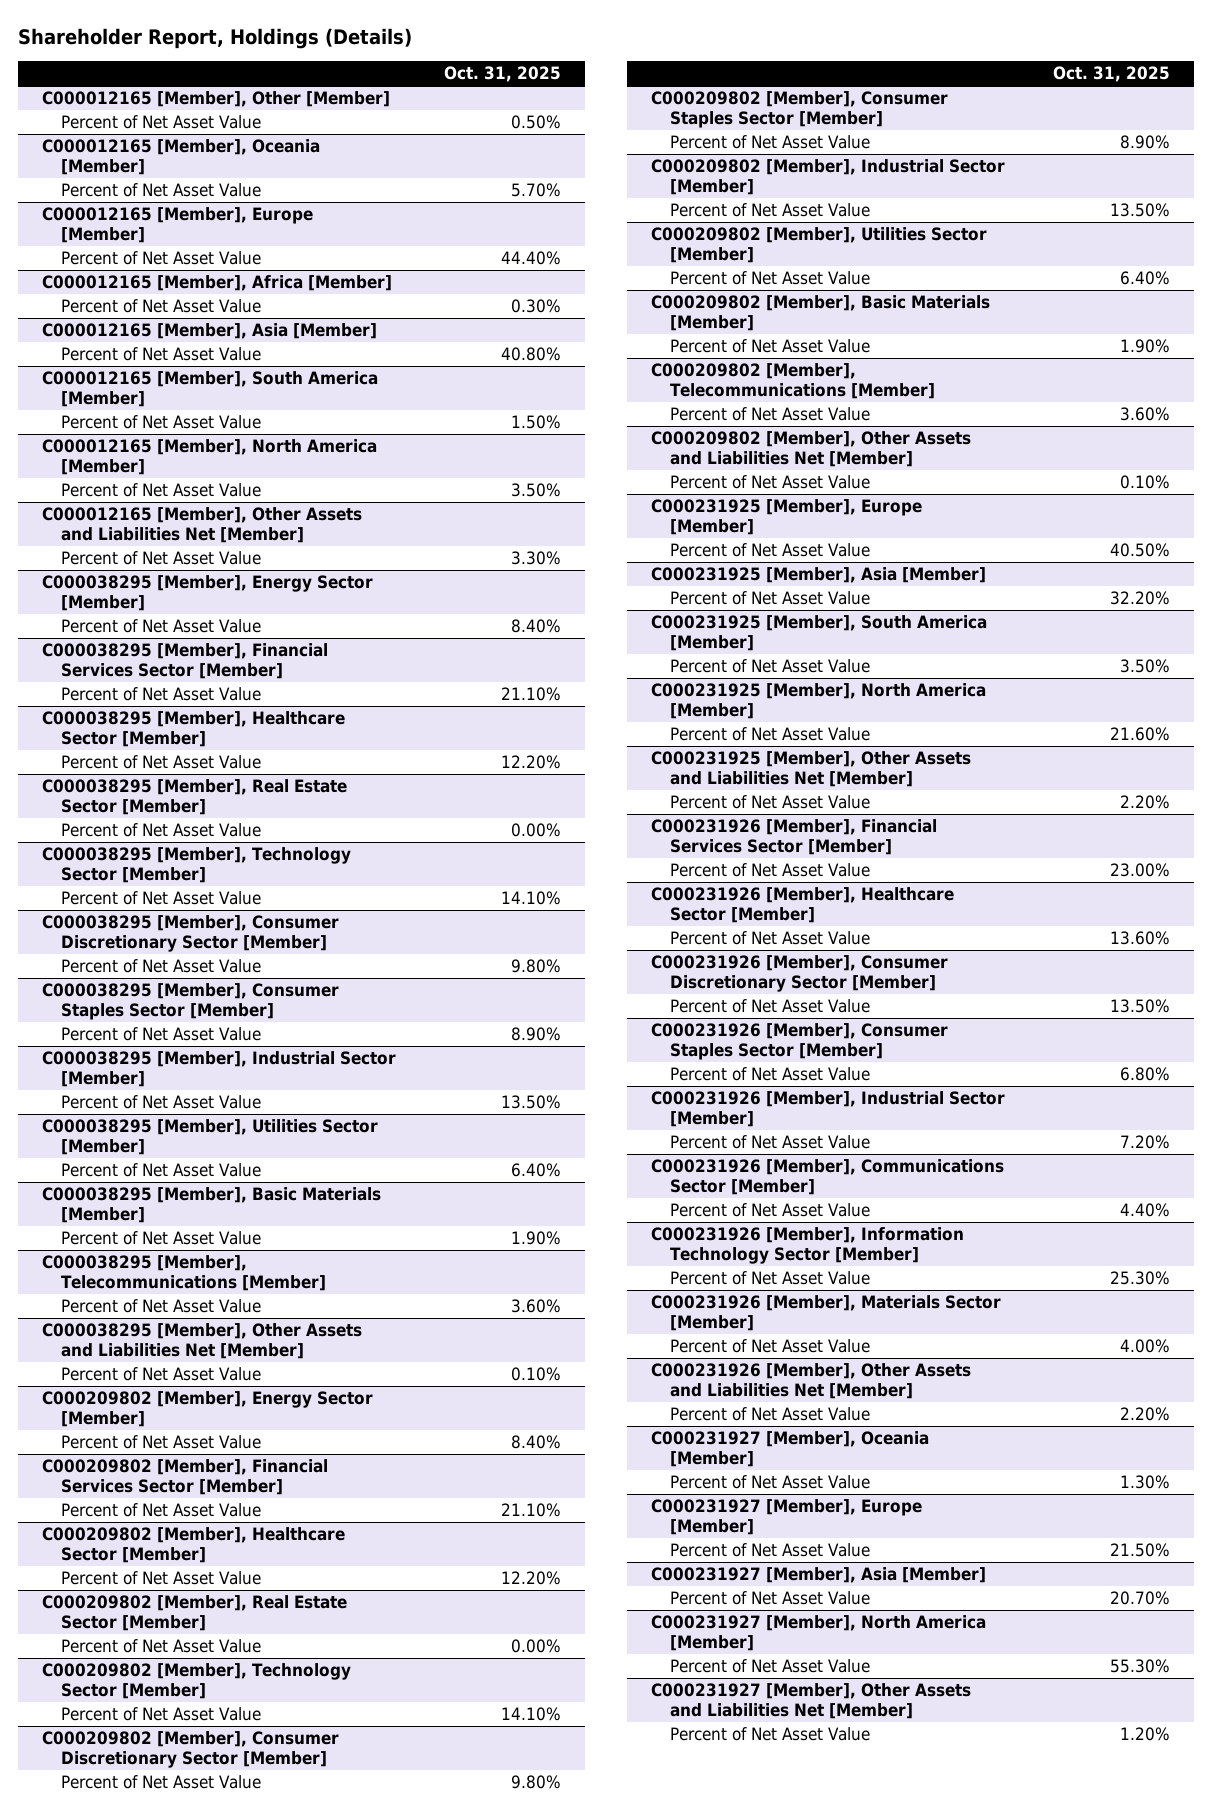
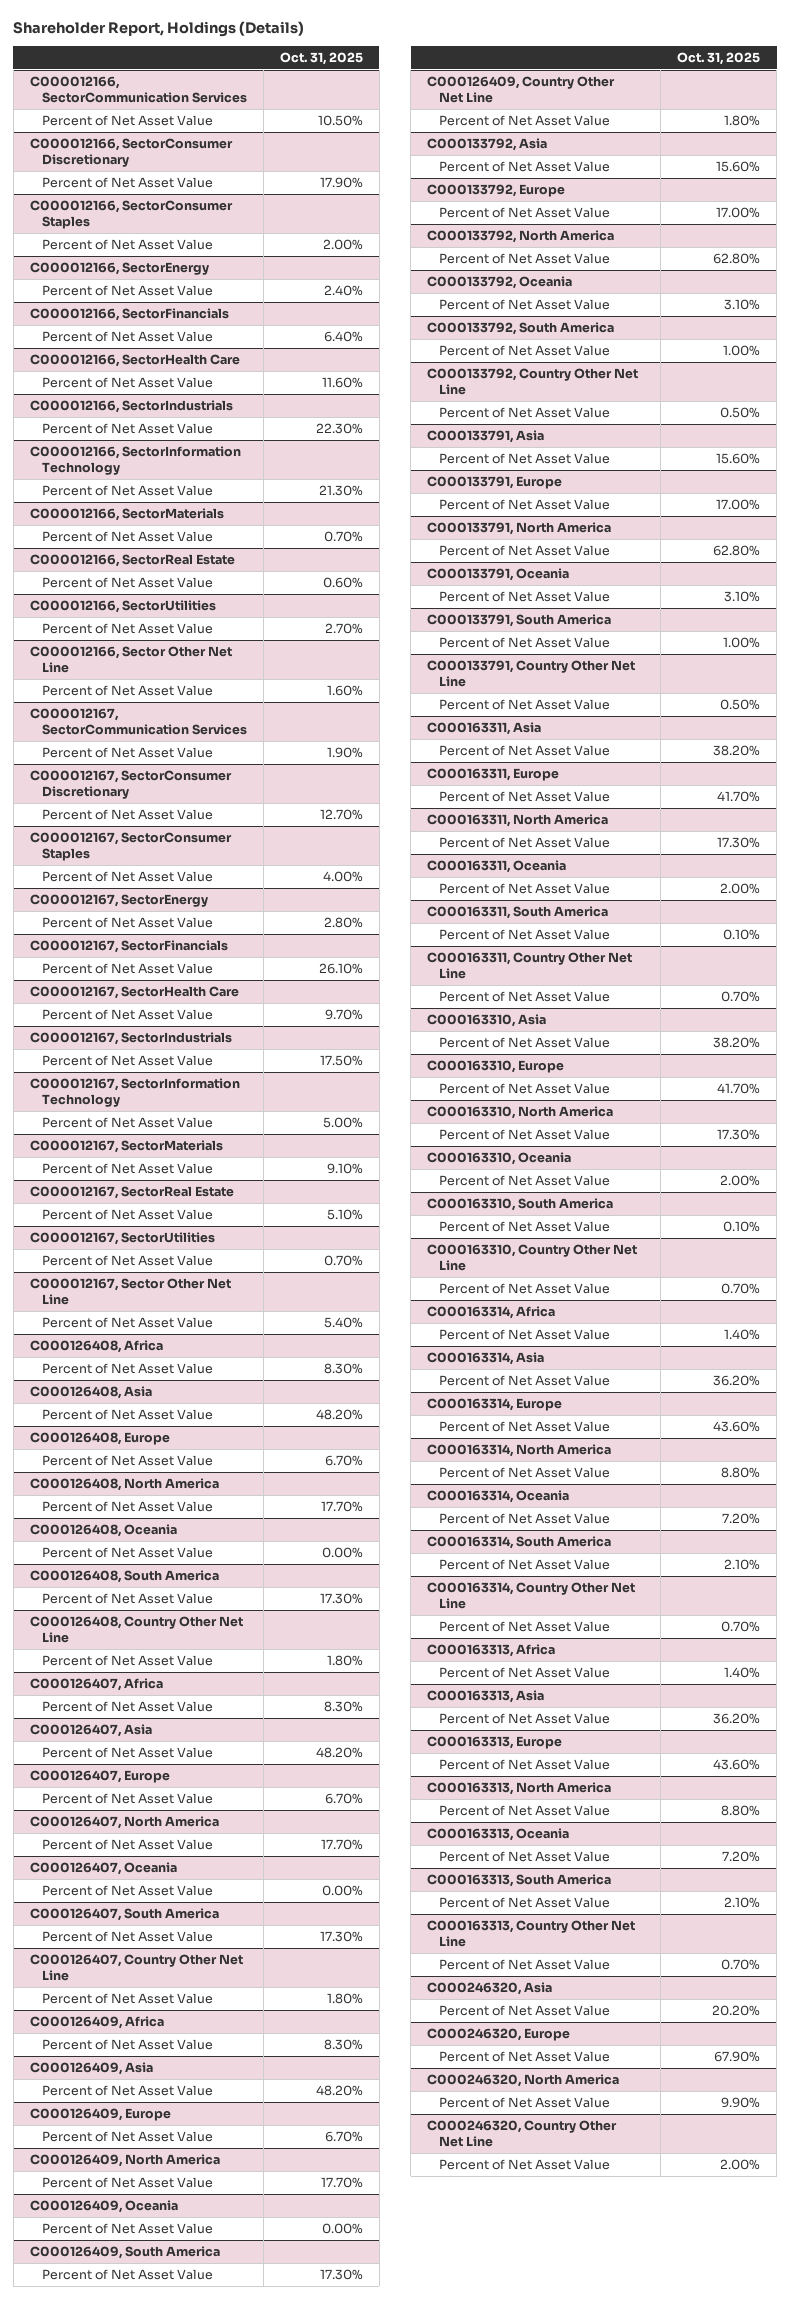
[42,91,391,108] C000012165 [Member], Other [Member] -> none
[42,139,321,175] C000012165 [Member], Oceania [Member] -> none
[42,207,314,243] C000012165 [Member], Europe [Member] -> none
[42,275,393,292] C000012165 [Member], Africa [Member] -> none
[42,323,378,340] C000012165 [Member], Asia [Member] -> none
[61,347,262,362] Percent of Net Asset Value -> none
[42,371,379,407] C000012165 [Member], South America [Member] -> none
[61,415,262,430] Percent of Net Asset Value -> none
[42,439,378,475] C000012165 [Member], North America [Member] -> none
[61,483,262,498] Percent of Net Asset Value -> none
[42,507,363,543] C000012165 [Member], Other Assets and Liabilities Net [Member] -> none
[61,551,262,566] Percent of Net Asset Value -> none
[42,575,374,611] C000038295 [Member], Energy Sector [Member] -> none
[61,619,262,634] Percent of Net Asset Value -> none
[42,643,329,679] C000038295 [Member], Financial Services Sector [Member] -> none
[61,687,262,702] Percent of Net Asset Value -> none
[42,711,346,747] C000038295 [Member], Healthcare Sector [Member] -> none
[61,755,262,770] Percent of Net Asset Value -> none
[42,779,348,815] C000038295 [Member], Real Estate Sector [Member] -> none
[61,823,262,838] Percent of Net Asset Value -> none
[42,847,352,883] C000038295 [Member], Technology Sector [Member] -> none
[61,891,262,906] Percent of Net Asset Value -> none
[42,915,340,952] C000038295 [Member], Consumer Discretionary Sector [Member] -> none
[61,959,262,974] Percent of Net Asset Value -> none
[42,983,340,1020] C000038295 [Member], Consumer Staples Sector [Member] -> none
[61,1027,262,1042] Percent of Net Asset Value -> none
[42,1051,397,1087] C000038295 [Member], Industrial Sector [Member] -> none
[61,1095,262,1110] Percent of Net Asset Value -> none
[42,1119,379,1155] C000038295 [Member], Utilities Sector [Member] -> none
none -> [29,76,247,104] C000012166, SectorCommunication Services
[511,115,562,130] 0.50% -> [317,115,363,127] 10.50%
none -> [29,138,233,168] C000012166, SectorConsumer Discretionary
[511,183,562,198] 5.70% -> [319,177,363,189] 17.90%
none -> [29,200,233,230] C000012166, SectorConsumer Staples
[501,251,562,266] 44.40% -> [322,239,363,251] 2.00%
none -> [29,262,209,276] C000012166, SectorEnergy
[511,299,562,314] 0.30% -> [323,285,363,297] 2.40%
none -> [29,308,229,322] C000012166, SectorFinancials
[42,1187,382,1223] C000038295 [Member], Basic Materials [Member] -> none
none -> [29,354,240,368] C000012166, SectorHealth Care
none -> [41,377,213,389] Percent of Net Asset Value
none -> [29,400,233,414] C000012166, SectorIndustrials
none -> [41,423,213,435] Percent of Net Asset Value
none -> [29,446,241,476] C000012166, SectorInformation Technology
none -> [41,485,213,497] Percent of Net Asset Value
none -> [29,508,224,522] C000012166, SectorMaterials
none -> [41,531,213,543] Percent of Net Asset Value
none -> [29,554,235,568] C000012166, SectorReal Estate
none -> [41,577,213,589] Percent of Net Asset Value
none -> [29,600,216,614] C000012166, SectorUtilities
none -> [41,623,213,635] Percent of Net Asset Value
none -> [29,646,232,674] C000012166, Sector Other Net Line
none -> [41,685,213,697] Percent of Net Asset Value
none -> [29,708,247,736] C000012167, SectorCommunication Services
[42,1255,327,1291] C000038295 [Member], Telecommunications [Member] -> none
[42,1323,363,1359] C000038295 [Member], Other Assets and Liabilities Net [Member] -> none
[42,1391,374,1427] C000209802 [Member], Energy Sector [Member] -> none
[42,1459,329,1495] C000209802 [Member], Financial Services Sector [Member] -> none
[42,1527,346,1563] C000209802 [Member], Healthcare Sector [Member] -> none
[42,1595,348,1631] C000209802 [Member], Real Estate Sector [Member] -> none
none -> [29,770,232,800] C000012167, SectorConsumer Discretionary
[511,1299,562,1314] 3.60% -> [319,809,363,821] 12.70%
none -> [29,832,232,862] C000012167, SectorConsumer Staples
[511,1367,562,1382] 0.10% -> [322,871,363,883] 4.00%
none -> [29,894,208,908] C000012167, SectorEnergy
[511,1435,562,1450] 8.40% -> [323,917,363,929] 2.80%
none -> [29,940,228,954] C000012167, SectorFinancials
[501,1503,562,1518] 21.10% -> [318,963,363,975] 26.10%
none -> [29,986,239,1000] C000012167, SectorHealth Care
[501,1571,562,1586] 12.20% -> [324,1009,363,1021] 9.70%
none -> [29,1032,232,1046] C000012167, SectorIndustrials
none -> [41,1055,213,1067] Percent of Net Asset Value
none -> [29,1078,240,1108] C000012167, SectorInformation Technology
none -> [41,1117,213,1129] Percent of Net Asset Value
none -> [29,1140,223,1154] C000012167, SectorMaterials
none -> [41,1163,213,1175] Percent of Net Asset Value
none -> [29,1186,234,1200] C000012167, SectorReal Estate
none -> [41,1209,213,1221] Percent of Net Asset Value
none -> [29,1232,215,1246] C000012167, SectorUtilities
none -> [41,1255,213,1267] Percent of Net Asset Value
none -> [29,1278,231,1306] C000012167, Sector Other Net Line
none -> [41,1317,213,1329] Percent of Net Asset Value
none -> [29,1340,163,1354] C000126408, Africa
none -> [41,1363,213,1375] Percent of Net Asset Value
none -> [29,1386,152,1400] C000126408, Asia
none -> [41,1409,213,1421] Percent of Net Asset Value
none -> [29,1432,170,1446] C000126408, Europe
none -> [41,1455,213,1467] Percent of Net Asset Value
none -> [29,1478,219,1492] C000126408, North America
none -> [41,1501,213,1513] Percent of Net Asset Value
none -> [29,1524,177,1538] C000126408, Oceania
[42,1663,352,1699] C000209802 [Member], Technology Sector [Member] -> none
[42,1731,340,1768] C000209802 [Member], Consumer Discretionary Sector [Member] -> none
[651,91,949,128] C000209802 [Member], Consumer Staples Sector [Member] -> none
[651,159,1006,195] C000209802 [Member], Industrial Sector [Member] -> none
[651,227,988,263] C000209802 [Member], Utilities Sector [Member] -> none
[651,295,991,331] C000209802 [Member], Basic Materials [Member] -> none
[651,363,936,399] C000209802 [Member], Telecommunications [Member] -> none
[651,431,972,467] C000209802 [Member], Other Assets and Liabilities Net [Member] -> none
none -> [29,1570,219,1584] C000126408, South America
[501,1707,562,1722] 14.10% -> [319,1593,363,1605] 17.30%
none -> [29,1616,243,1644] C000126408, Country Other Net Line
[511,1775,562,1790] 9.80% -> [326,1655,363,1667] 1.80%
none -> [29,1678,163,1692] C000126407, Africa
[1120,135,1171,150] 8.90% -> [323,1701,363,1713] 8.30%
none -> [29,1724,152,1738] C000126407, Asia
[1110,203,1171,218] 13.50% -> [315,1747,363,1759] 48.20%
none -> [29,1770,170,1784] C000126407, Europe
[1120,271,1171,286] 6.40% -> [324,1793,363,1805] 6.70%
none -> [29,1816,219,1830] C000126407, North America
[1120,339,1171,354] 1.90% -> [320,1839,363,1851] 17.70%
none -> [29,1862,177,1876] C000126407, Oceania
[1120,407,1171,422] 3.60% -> [321,1885,363,1897] 0.00%
none -> [29,1908,219,1922] C000126407, South America
none -> [41,1931,213,1943] Percent of Net Asset Value
none -> [29,1954,243,1982] C000126407, Country Other Net Line
none -> [41,1993,213,2005] Percent of Net Asset Value
none -> [29,2016,164,2030] C000126409, Africa
none -> [41,2039,213,2051] Percent of Net Asset Value
none -> [29,2062,153,2076] C000126409, Asia
none -> [41,2085,213,2097] Percent of Net Asset Value
none -> [29,2108,171,2122] C000126409, Europe
none -> [41,2131,213,2143] Percent of Net Asset Value
none -> [29,2154,220,2168] C000126409, North America
none -> [41,2177,213,2189] Percent of Net Asset Value
none -> [29,2200,178,2214] C000126409, Oceania
none -> [41,2223,213,2235] Percent of Net Asset Value
none -> [29,2246,220,2260] C000126409, South America
none -> [41,2269,213,2281] Percent of Net Asset Value
none -> [427,76,616,104] C000126409, Country Other Net Line
none -> [439,115,611,127] Percent of Net Asset Value
none -> [427,138,548,152] C000133792, Asia
none -> [439,161,611,173] Percent of Net Asset Value
none -> [427,184,566,198] C000133792, Europe
none -> [439,207,611,219] Percent of Net Asset Value
none -> [427,230,615,244] C000133792, North America
none -> [439,253,611,265] Percent of Net Asset Value
none -> [427,276,573,290] C000133792, Oceania
none -> [439,299,611,311] Percent of Net Asset Value
none -> [427,322,615,336] C000133792, South America
none -> [439,345,611,357] Percent of Net Asset Value
none -> [427,368,639,396] C000133792, Country Other Net Line
none -> [439,407,611,419] Percent of Net Asset Value
none -> [427,430,545,444] C000133791, Asia
none -> [439,453,611,465] Percent of Net Asset Value
none -> [427,476,563,490] C000133791, Europe
none -> [439,499,611,511] Percent of Net Asset Value
none -> [427,522,612,536] C000133791, North America
none -> [439,545,611,557] Percent of Net Asset Value
none -> [427,568,570,582] C000133791, Oceania
none -> [439,591,611,603] Percent of Net Asset Value
none -> [427,614,612,628] C000133791, South America
none -> [439,637,611,649] Percent of Net Asset Value
none -> [427,660,636,688] C000133791, Country Other Net Line
none -> [439,699,611,711] Percent of Net Asset Value
none -> [427,722,542,736] C000163311, Asia
none -> [439,745,611,757] Percent of Net Asset Value
none -> [427,768,560,782] C000163311, Europe
none -> [439,791,611,803] Percent of Net Asset Value
none -> [427,814,609,828] C000163311, North America
none -> [439,837,611,849] Percent of Net Asset Value
none -> [427,860,567,874] C000163311, Oceania
none -> [439,883,611,895] Percent of Net Asset Value
none -> [427,906,609,920] C000163311, South America
[651,499,923,535] C000231925 [Member], Europe [Member] -> none
[651,567,987,584] C000231925 [Member], Asia [Member] -> none
[651,615,988,651] C000231925 [Member], South America [Member] -> none
[651,683,987,719] C000231925 [Member], North America [Member] -> none
[651,751,972,787] C000231925 [Member], Other Assets and Liabilities Net [Member] -> none
[651,819,938,855] C000231926 [Member], Financial Services Sector [Member] -> none
[651,887,955,923] C000231926 [Member], Healthcare Sector [Member] -> none
[651,955,949,992] C000231926 [Member], Consumer Discretionary Sector [Member] -> none
[651,1023,949,1060] C000231926 [Member], Consumer Staples Sector [Member] -> none
[651,1091,1006,1127] C000231926 [Member], Industrial Sector [Member] -> none
none -> [427,952,633,980] C000163311, Country Other Net Line
[1110,543,1171,558] 40.50% -> [721,991,761,1003] 0.70%
none -> [427,1014,547,1028] C000163310, Asia
[1110,591,1171,606] 32.20% -> [713,1037,761,1049] 38.20%
none -> [427,1060,565,1074] C000163310, Europe
[1120,659,1171,674] 3.50% -> [717,1083,761,1095] 41.70%
none -> [427,1106,614,1120] C000163310, North America
[1110,727,1171,742] 21.60% -> [717,1129,761,1141] 17.30%
none -> [427,1152,572,1166] C000163310, Oceania
[1120,795,1171,810] 2.20% -> [720,1175,761,1187] 2.00%
none -> [427,1198,614,1212] C000163310, South America
[1110,863,1171,878] 23.00% -> [723,1221,761,1233] 0.10%
none -> [427,1244,638,1272] C000163310, Country Other Net Line
[1110,931,1171,946] 13.60% -> [721,1283,761,1295] 0.70%
none -> [427,1306,556,1320] C000163314, Africa
[1110,999,1171,1014] 13.50% -> [724,1329,761,1341] 1.40%
none -> [427,1352,545,1366] C000163314, Asia
[1120,1067,1171,1082] 6.80% -> [713,1375,761,1387] 36.20%
none -> [427,1398,563,1412] C000163314, Europe
none -> [439,1421,611,1433] Percent of Net Asset Value
none -> [427,1444,612,1458] C000163314, North America
none -> [439,1467,611,1479] Percent of Net Asset Value
none -> [427,1490,570,1504] C000163314, Oceania
[651,1159,1005,1195] C000231926 [Member], Communications Sector [Member] -> none
[651,1227,965,1264] C000231926 [Member], Information Technology Sector [Member] -> none
[651,1295,1002,1331] C000231926 [Member], Materials Sector [Member] -> none
[651,1363,972,1399] C000231926 [Member], Other Assets and Liabilities Net [Member] -> none
[651,1431,930,1467] C000231927 [Member], Oceania [Member] -> none
[651,1499,923,1535] C000231927 [Member], Europe [Member] -> none
[651,1567,987,1584] C000231927 [Member], Asia [Member] -> none
[651,1615,987,1651] C000231927 [Member], North America [Member] -> none
[651,1683,972,1719] C000231927 [Member], Other Assets and Liabilities Net [Member] -> none
none -> [427,1536,612,1550] C000163314, South America
[1120,1203,1171,1218] 4.40% -> [724,1559,761,1571] 2.10%
none -> [427,1582,636,1610] C000163314, Country Other Net Line
[1110,1271,1171,1286] 25.30% -> [721,1621,761,1633] 0.70%
none -> [427,1644,556,1658] C000163313, Africa
[1120,1339,1171,1354] 4.00% -> [724,1667,761,1679] 1.40%
none -> [427,1690,545,1704] C000163313, Asia
[1120,1407,1171,1422] 2.20% -> [713,1713,761,1725] 36.20%
none -> [427,1736,563,1750] C000163313, Europe
[1120,1475,1171,1490] 1.30% -> [713,1759,761,1771] 43.60%
none -> [427,1782,612,1796] C000163313, North America
[1110,1543,1171,1558] 21.50% -> [721,1805,761,1817] 8.80%
none -> [427,1828,570,1842] C000163313, Oceania
[1110,1591,1171,1606] 20.70% -> [722,1851,761,1863] 7.20%
none -> [427,1874,612,1888] C000163313, South America
[1110,1659,1171,1674] 55.30% -> [724,1897,761,1909] 2.10%
none -> [427,1920,636,1948] C000163313, Country Other Net Line
[1120,1727,1171,1742] 1.20% -> [721,1959,761,1971] 0.70%
none -> [427,1982,553,1996] C000246320, Asia
none -> [439,2005,611,2017] Percent of Net Asset Value
none -> [427,2028,571,2042] C000246320, Europe
none -> [439,2051,611,2063] Percent of Net Asset Value
none -> [427,2074,620,2088] C000246320, North America
none -> [439,2097,611,2109] Percent of Net Asset Value
none -> [427,2120,618,2148] C000246320, Country Other Net Line
none -> [439,2159,611,2171] Percent of Net Asset Value

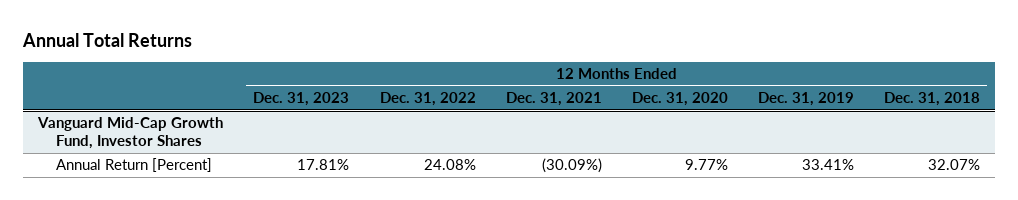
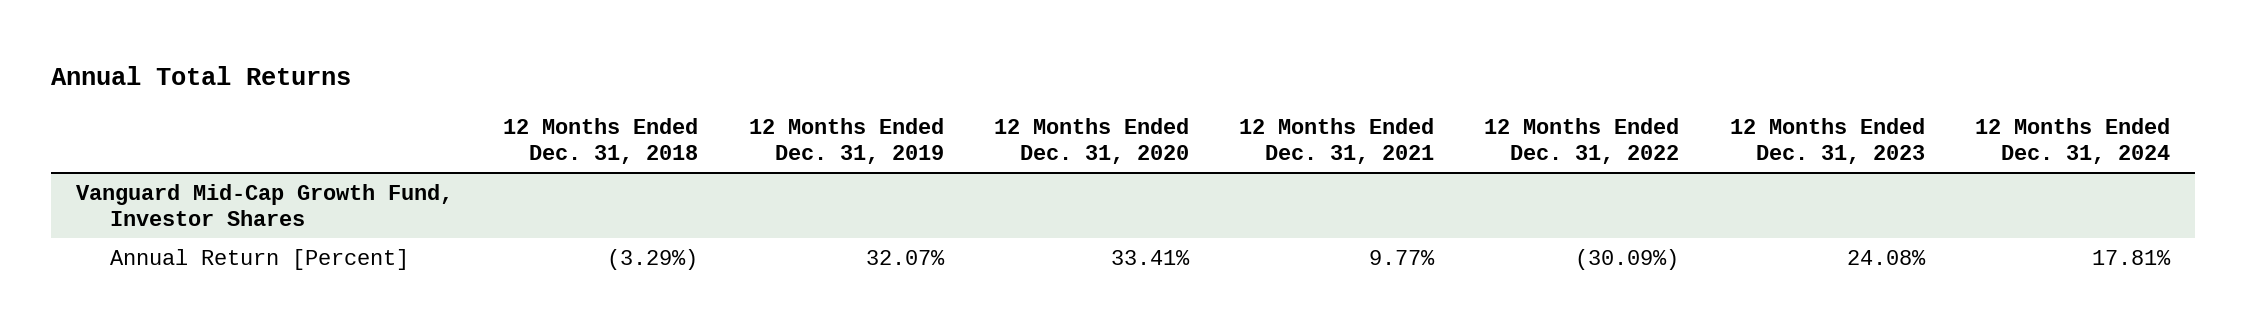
none -> [1975,117,2171,165] 12 Months Ended Dec. 31, 2024
[297,159,350,171] 17.81% -> [1846,249,1926,265] 24.08%
[423,159,476,171] 24.08% -> [1575,248,1680,270] (30.09%)
[541,158,602,174] (30.09%) -> [1369,249,1436,265] 9.77%
[684,159,728,171] 9.77% -> [1110,249,1190,265] 33.41%
[801,159,854,171] 33.41% -> [865,249,945,265] 32.07%
[927,159,980,171] 32.07% -> [607,248,699,270] (3.29%)

